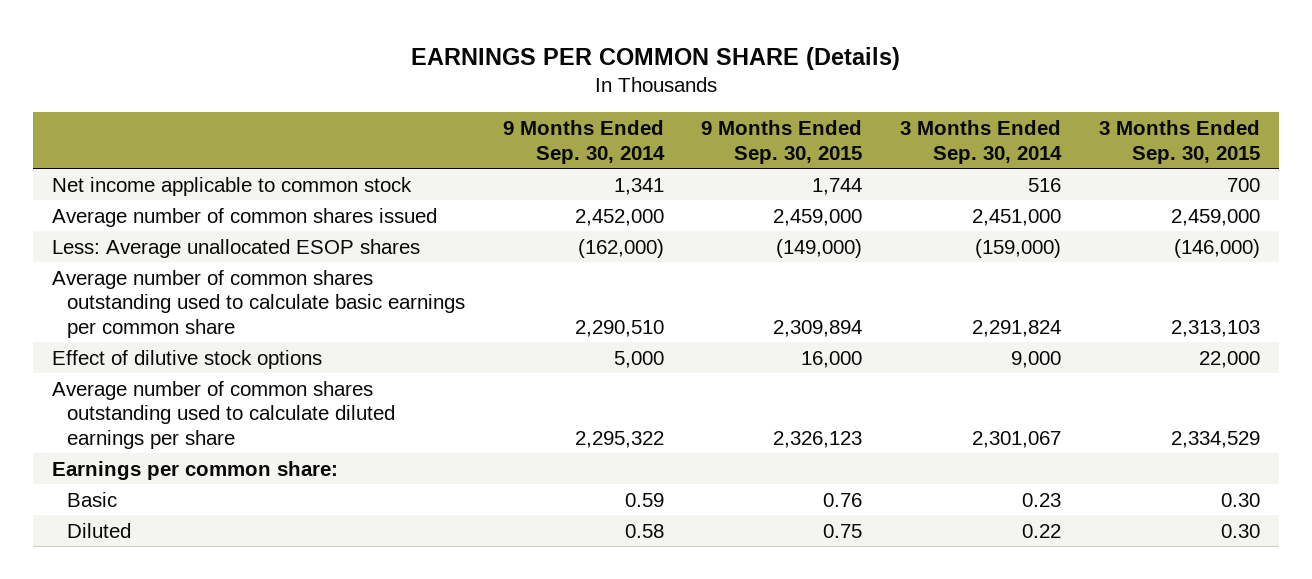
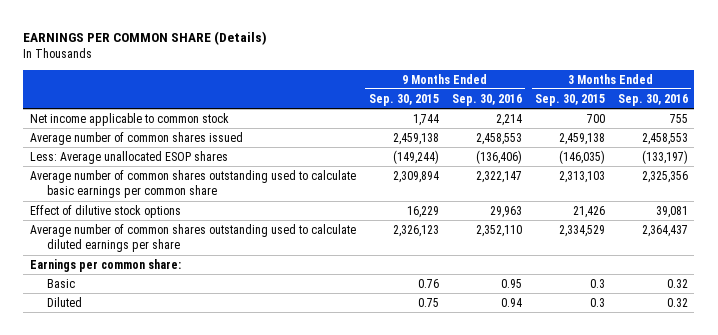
[502,120,665,164] 9 Months Ended Sep. 30, 2014 -> none
[900,120,1063,164] 3 Months Ended Sep. 30, 2014 -> none
none -> [451,93,522,106] Sep. 30, 2016
none -> [617,93,688,106] Sep. 30, 2016
[773,208,863,226] 2,459,000 -> [392,132,439,145] 2,459,138
[1170,208,1260,226] 2,459,000 -> [558,132,605,145] 2,459,138
[776,238,863,258] (149,000) -> [392,149,439,164] (149,244)
[1173,238,1260,258] (146,000) -> [558,149,605,164] (146,035)
[801,350,863,368] 16,000 -> [406,205,439,218] 16,229
[1198,350,1260,368] 22,000 -> [572,205,605,218] 21,426
[1220,492,1260,507] 0.30 -> [589,278,605,288] 0.3
[1220,523,1260,538] 0.30 -> [589,297,605,307] 0.3

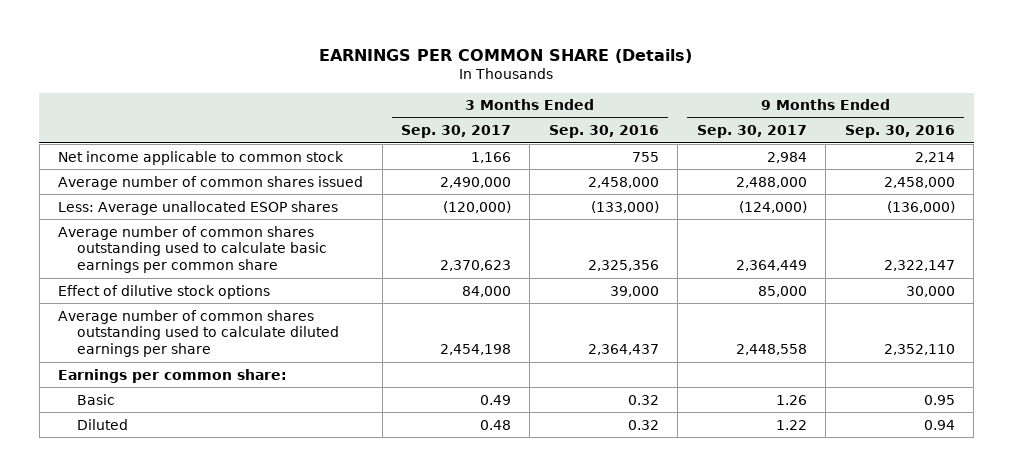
[368,93,439,106] Sep. 30, 2015 -> none
[534,93,605,106] Sep. 30, 2015 -> none
none -> [401,125,512,139] Sep. 30, 2017
none -> [696,125,807,139] Sep. 30, 2017
[475,132,522,145] 2,458,553 -> [883,176,955,188] 2,458,000
[641,132,688,145] 2,458,553 -> [587,176,659,188] 2,458,000
[475,149,522,164] (136,406) -> [886,200,955,213] (136,000)
[641,149,688,164] (133,197) -> [590,200,659,213] (133,000)
[489,205,522,218] 29,963 -> [905,285,955,297] 30,000
[655,205,688,218] 39,081 -> [609,285,659,297] 39,000

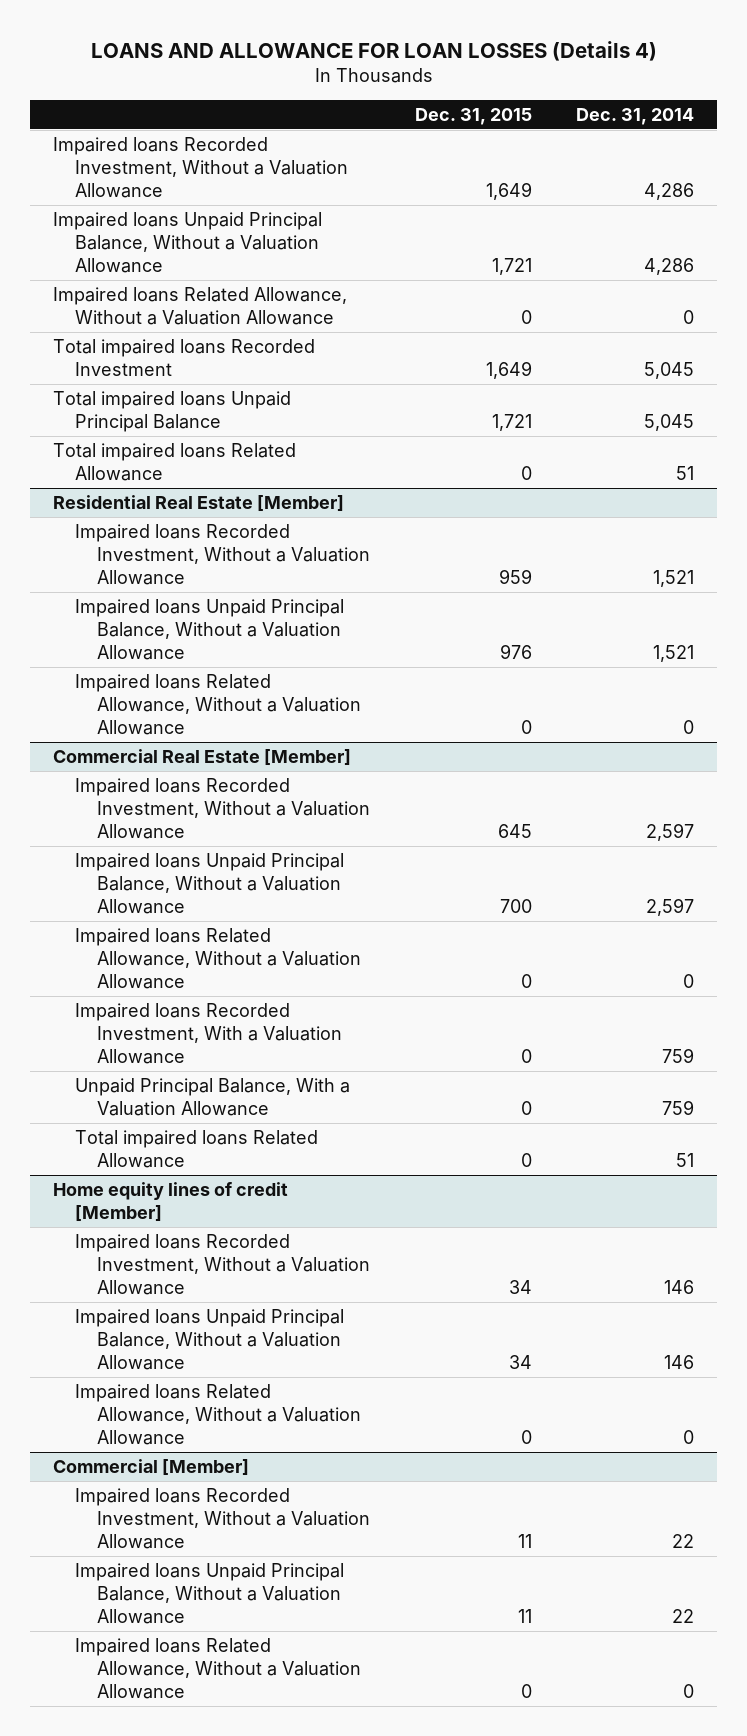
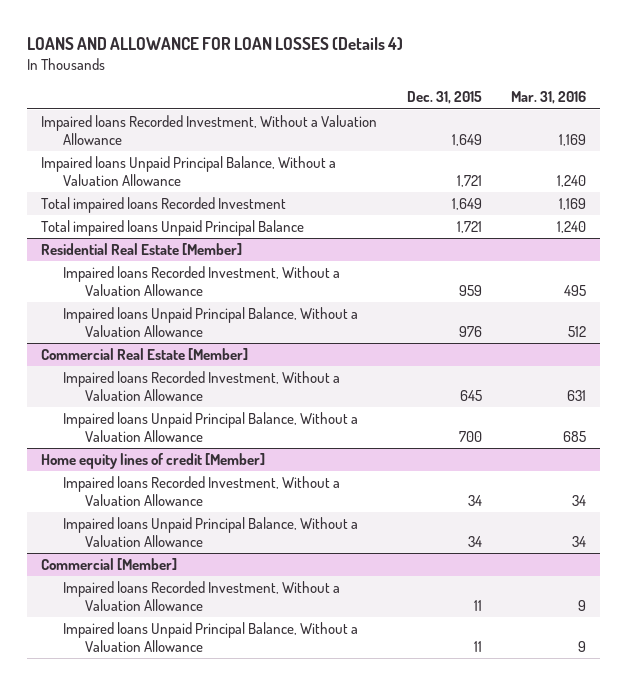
[576,107,695,125] Dec. 31, 2014 -> none
none -> [510,91,586,105] Mar. 31, 2016
[52,286,347,325] Impaired loans Related Allowance, Without a Valuation Allowance -> none
[52,442,296,481] Total impaired loans Related Allowance -> none
[74,673,361,736] Impaired loans Related Allowance, Without a Valuation Allowance -> none
[74,927,361,990] Impaired loans Related Allowance, Without a Valuation Allowance -> none
[74,1002,342,1065] Impaired loans Recorded Investment, With a Valuation Allowance -> none
[74,1077,350,1116] Unpaid Principal Balance, With a Valuation Allowance -> none
[74,1129,318,1168] Total impaired loans Related Allowance -> none
[74,1383,361,1446] Impaired loans Related Allowance, Without a Valuation Allowance -> none
[74,1637,361,1700] Impaired loans Related Allowance, Without a Valuation Allowance -> none

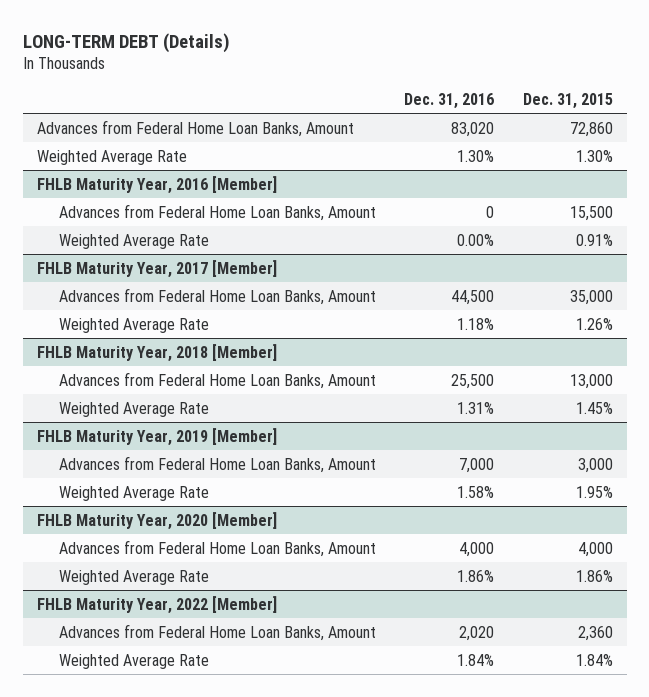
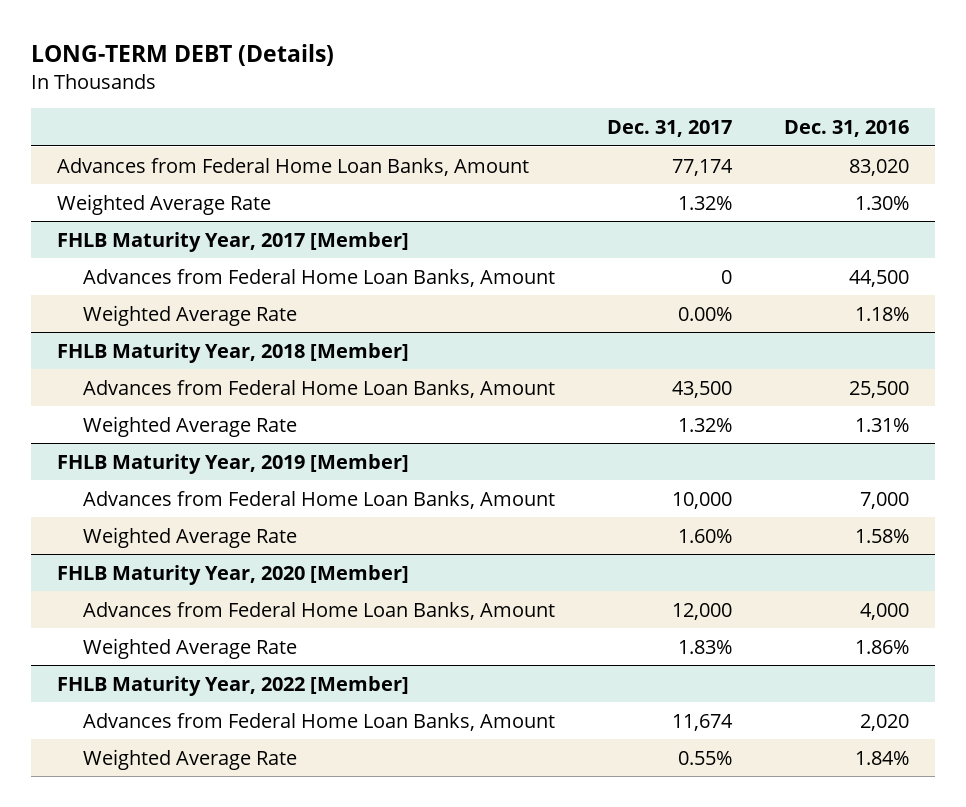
[522,93,613,110] Dec. 31, 2015 -> none
none -> [607,120,733,138] Dec. 31, 2017
[36,175,277,194] FHLB Maturity Year, 2016 [Member] -> none
[58,203,376,221] Advances from Federal Home Loan Banks, Amount -> none
[58,233,209,249] Weighted Average Rate -> none

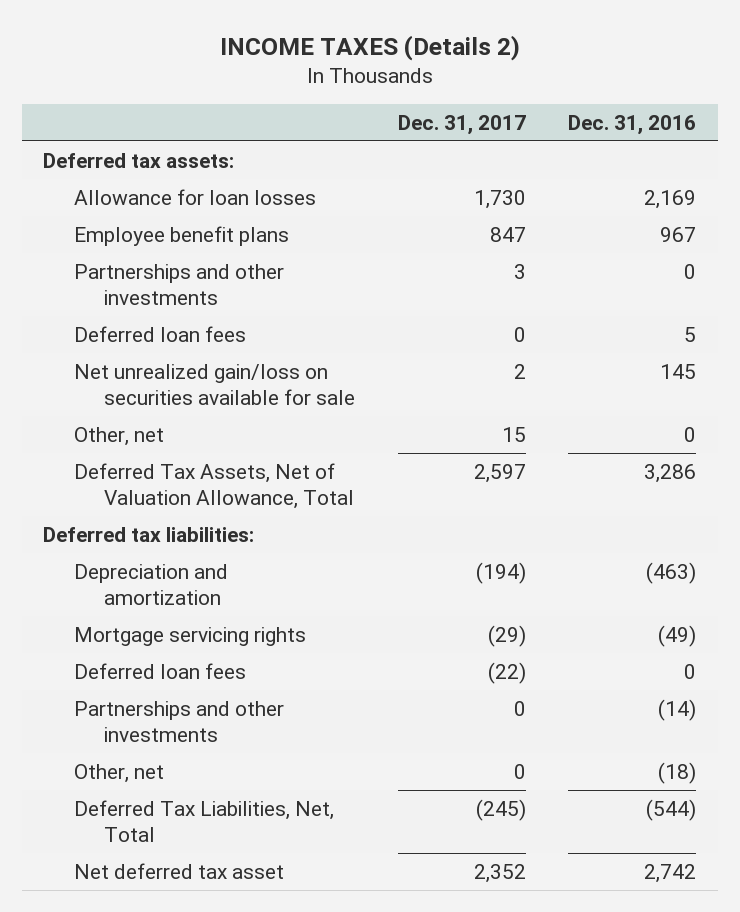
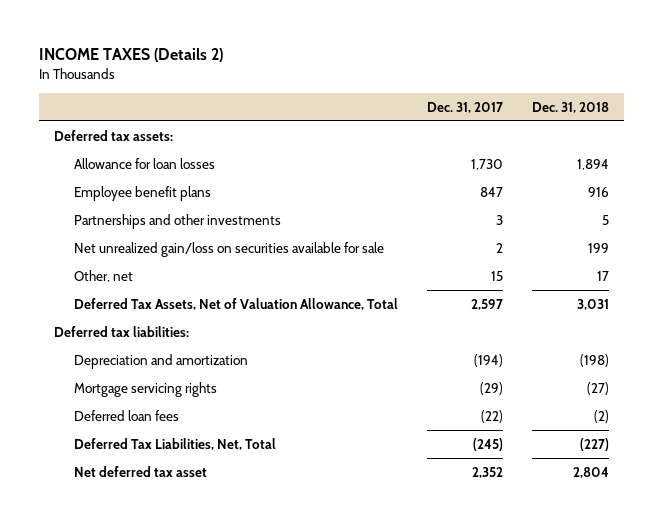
[568,115,697,136] Dec. 31, 2016 -> none
none -> [532,101,610,113] Dec. 31, 2018
[73,325,246,342] Deferred loan fees -> none
[73,700,284,743] Partnerships and other investments -> none
[73,763,164,783] Other, net -> none

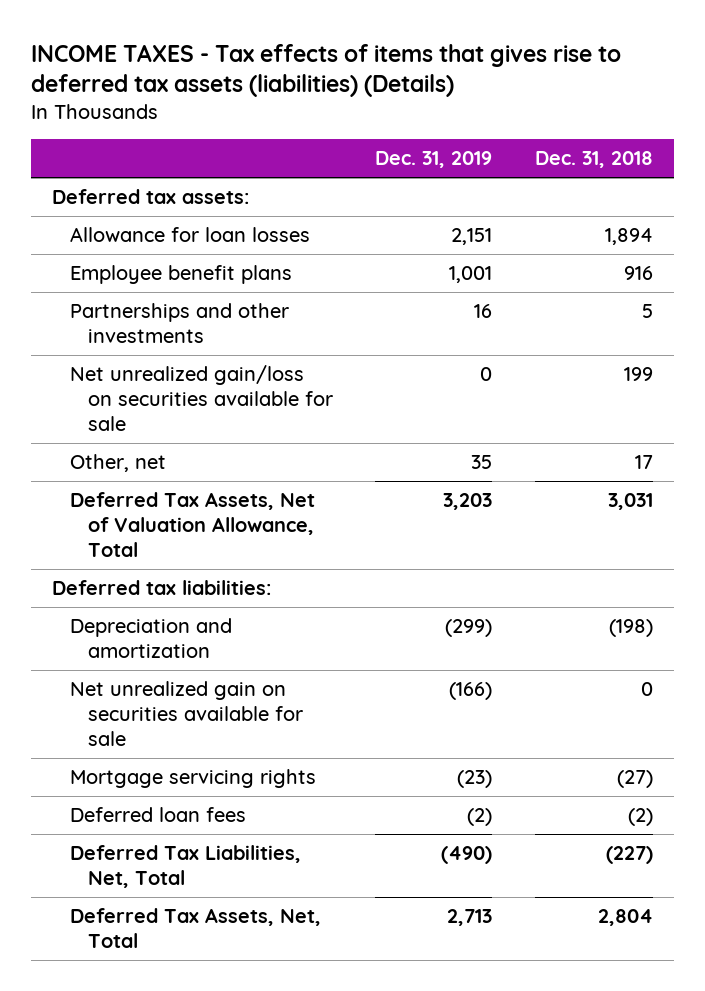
[39,48,224,63] INCOME TAXES (Details 2) -> [30,43,621,98] INCOME TAXES - Tax effects of items that gives rise to deferred tax assets (liabilities) (Details)
[426,101,503,113] Dec. 31, 2017 -> none
none -> [375,151,493,169] Dec. 31, 2019
none -> [69,681,303,746] Net unrealized gain on securities available for sale
[73,465,207,477] Net deferred tax asset -> [69,908,321,949] Deferred Tax Assets, Net, Total

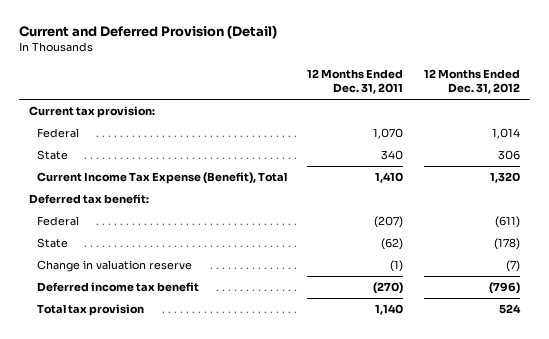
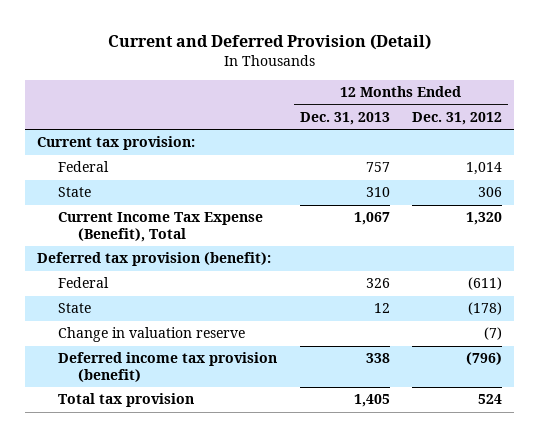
[307,68,404,95] 12 Months Ended Dec. 31, 2011 -> none
none -> [299,112,390,126] Dec. 31, 2013
[29,194,150,205] Deferred tax benefit: -> [36,252,271,267] Deferred tax provision (benefit):
[37,282,200,293] Deferred income tax benefit -> [57,352,277,382] Deferred income tax provision (benefit)

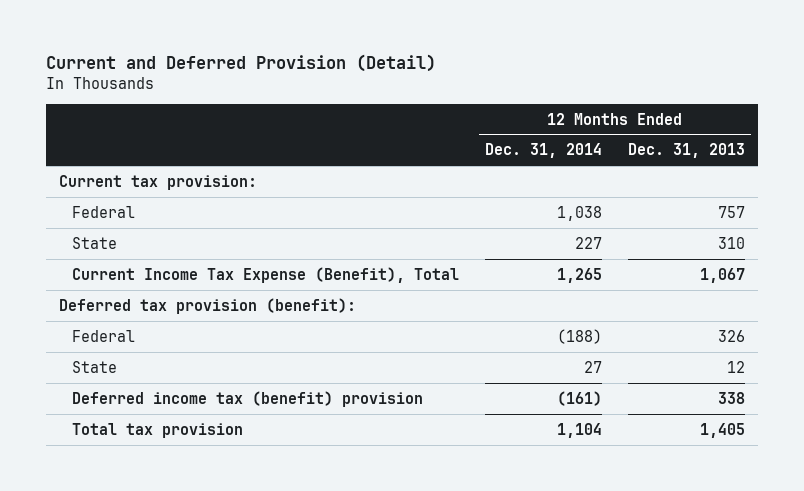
[412,112,503,126] Dec. 31, 2012 -> none
none -> [484,143,602,159] Dec. 31, 2014
[57,327,245,343] Change in valuation reserve -> none
[57,352,277,382] Deferred income tax provision (benefit) -> [72,390,424,407] Deferred income tax (benefit) provision

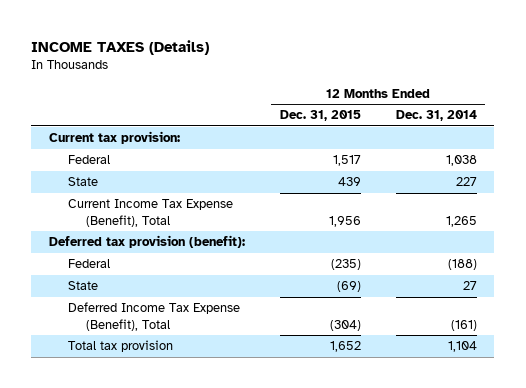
[45,53,436,72] Current and Deferred Provision (Detail) -> [31,39,210,55] INCOME TAXES (Details)
[627,143,745,159] Dec. 31, 2013 -> none
none -> [279,110,361,122] Dec. 31, 2015
[72,390,424,407] Deferred income tax (benefit) provision -> [67,302,240,331] Deferred Income Tax Expense (Benefit), Total

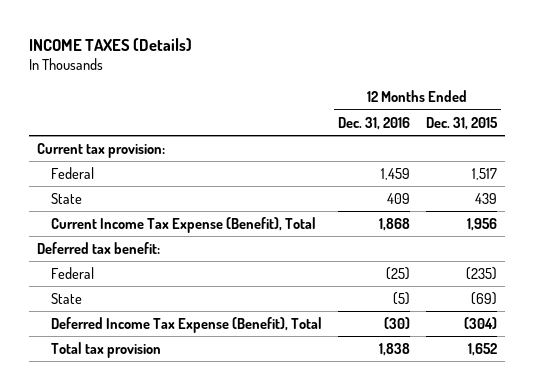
[395,110,477,122] Dec. 31, 2014 -> none
none -> [337,116,410,130] Dec. 31, 2016
[48,235,245,249] Deferred tax provision (benefit): -> [36,241,160,254] Deferred tax benefit:

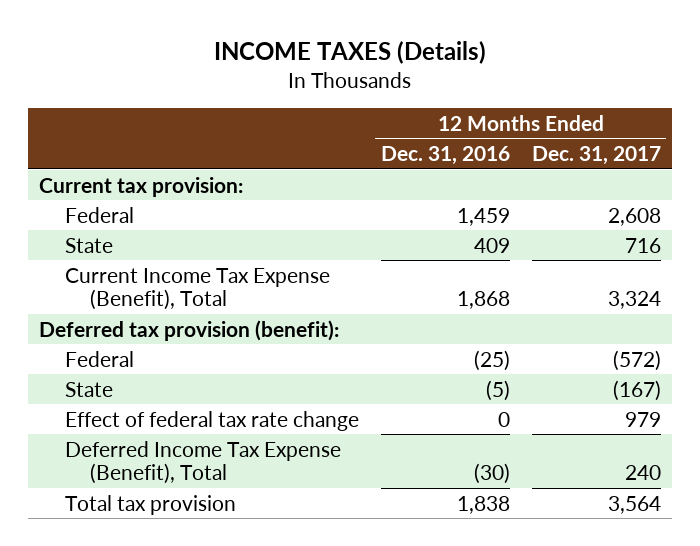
[425,116,498,130] Dec. 31, 2015 -> none
none -> [531,145,661,165] Dec. 31, 2017
[36,241,160,254] Deferred tax benefit: -> [39,319,340,341] Deferred tax provision (benefit):
none -> [64,410,359,431] Effect of federal tax rate change

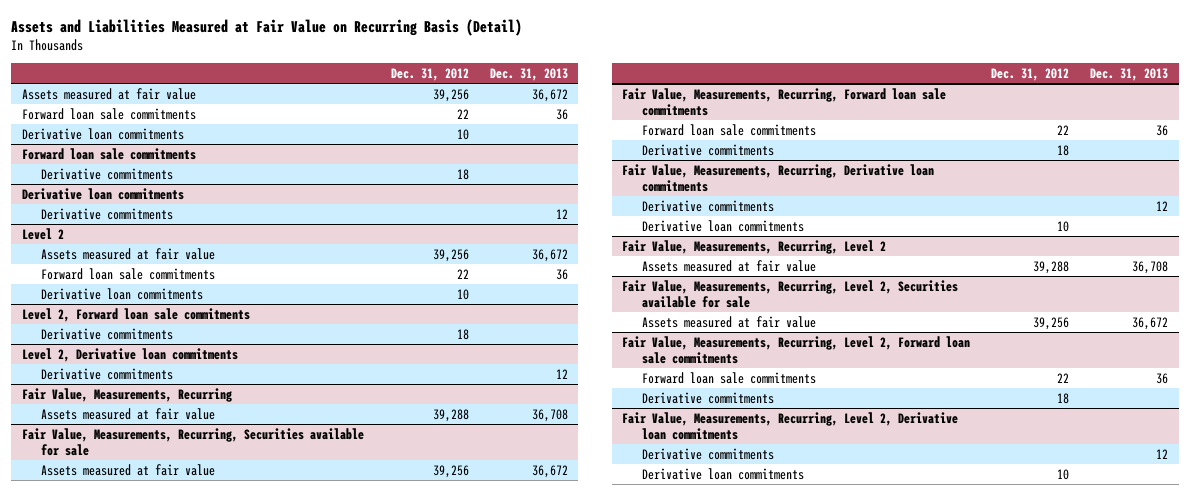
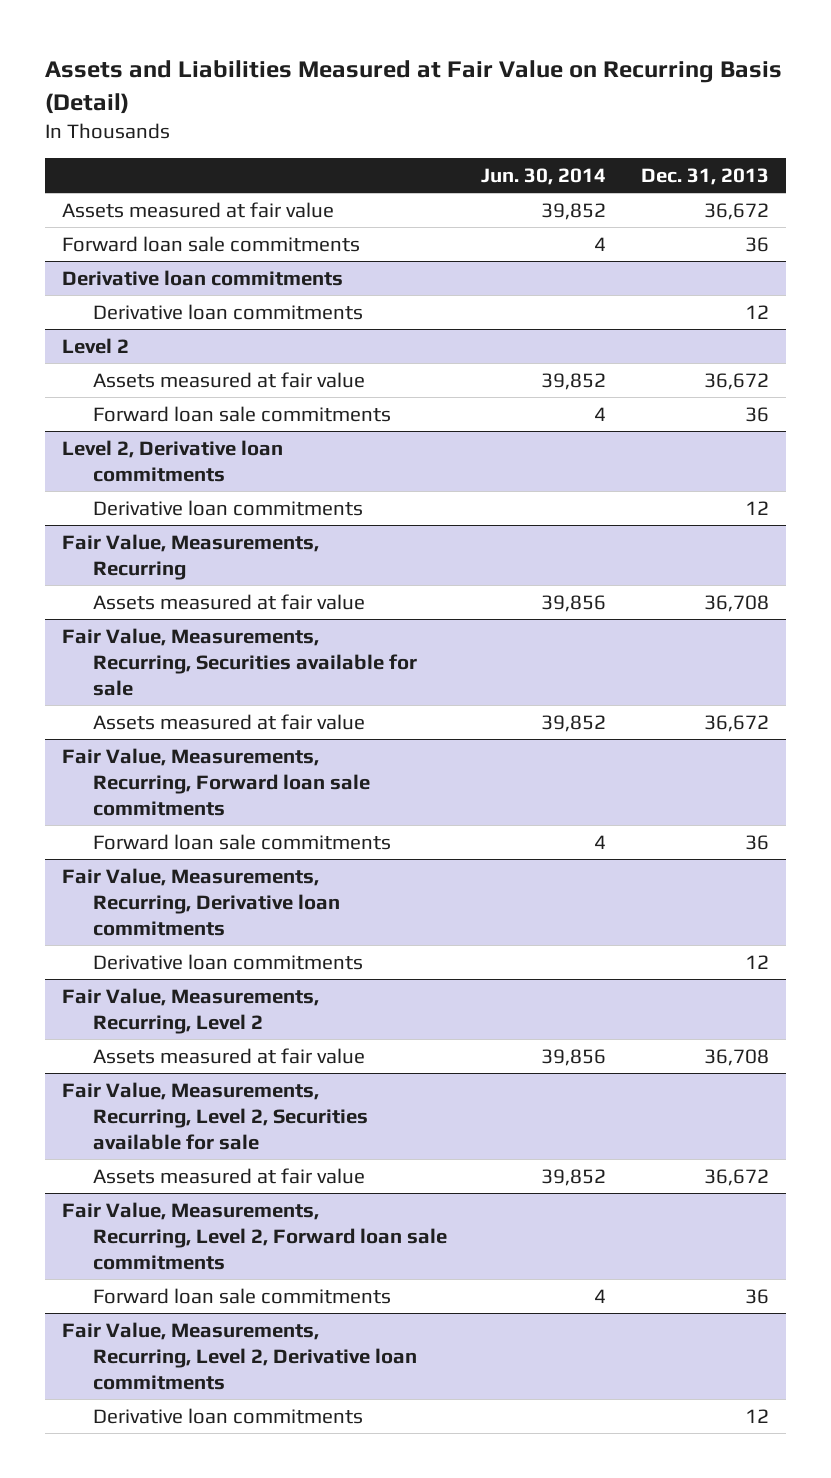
[390,68,469,82] Dec. 31, 2012 -> none
none -> [481,167,607,185] Jun. 30, 2014
[21,127,184,140] Derivative loan commitments -> none
[21,147,196,160] Forward loan sale commitments -> none
[41,167,174,180] Derivative commitments -> none
[41,207,174,220] Derivative commitments -> [93,303,364,320] Derivative loan commitments
[41,287,204,300] Derivative loan commitments -> none
[21,307,250,322] Level 2, Forward loan sale commitments -> none
[41,327,174,340] Derivative commitments -> none
[41,367,174,380] Derivative commitments -> [93,499,364,516] Derivative loan commitments
[641,143,774,156] Derivative commitments -> none
[641,219,804,232] Derivative loan commitments -> none
[641,199,774,212] Derivative commitments -> [93,953,364,970] Derivative loan commitments
[641,391,774,404] Derivative commitments -> none
[641,467,804,480] Derivative loan commitments -> none
[641,447,774,460] Derivative commitments -> [93,1407,364,1424] Derivative loan commitments

